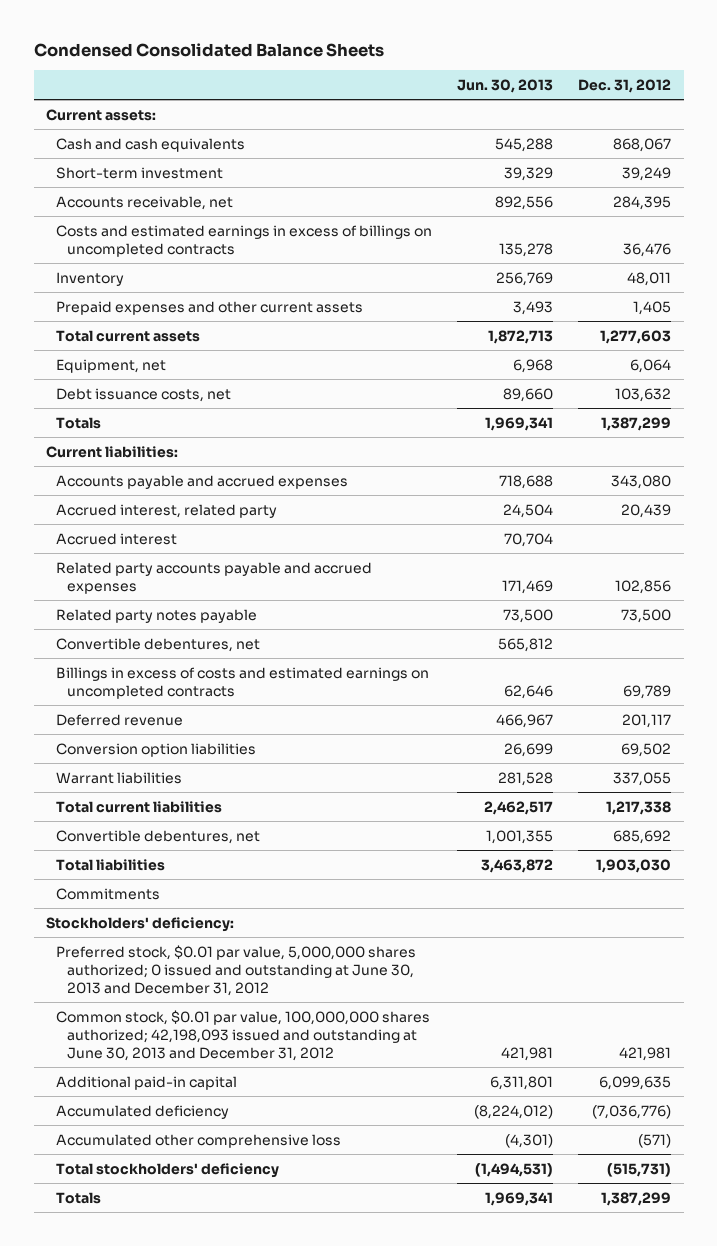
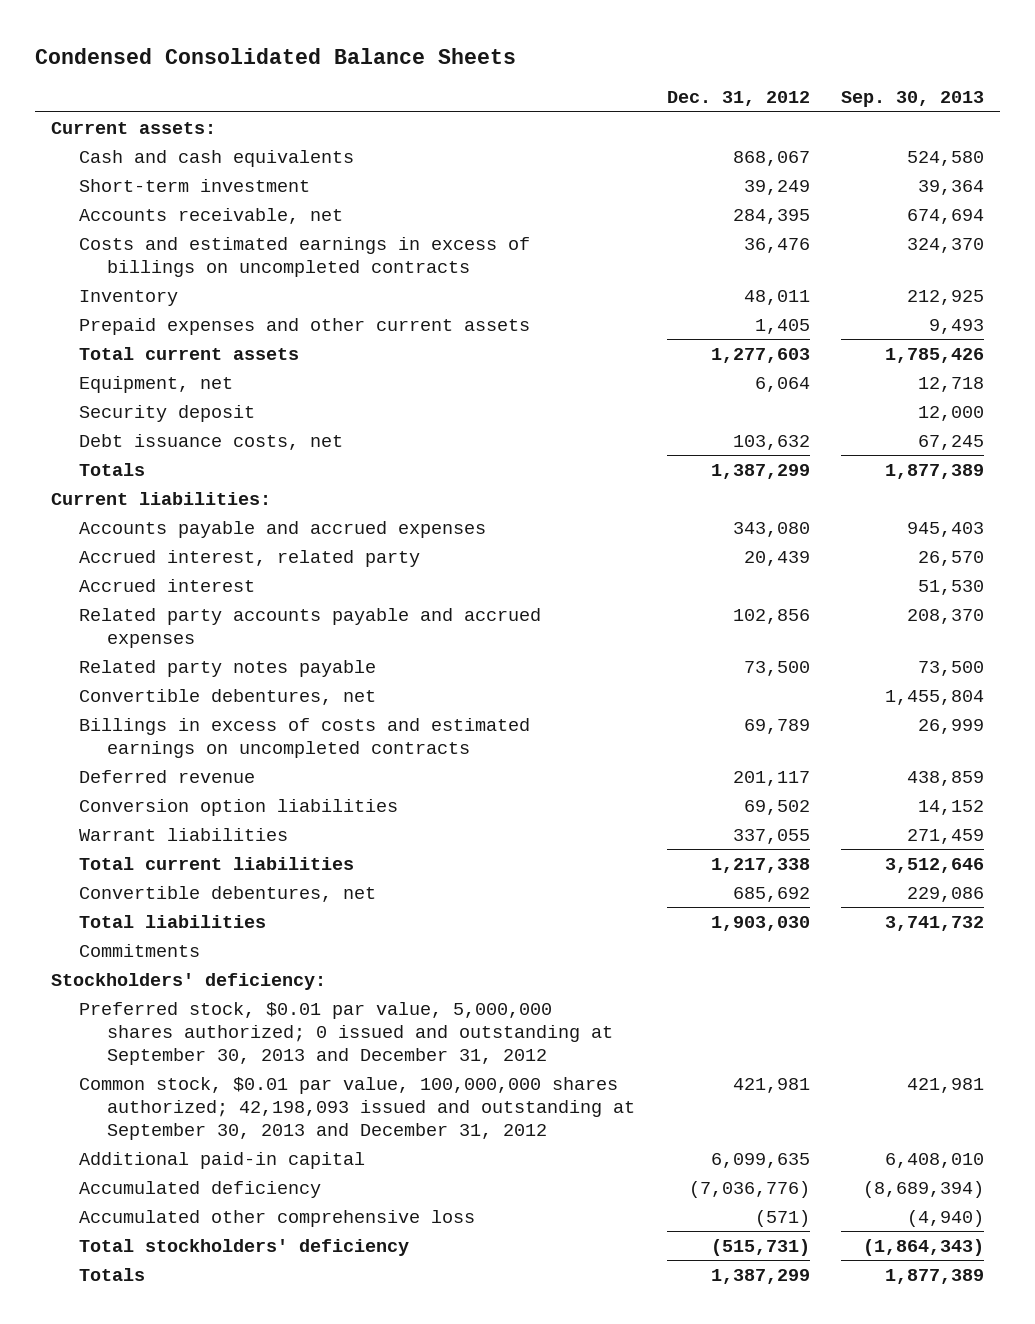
[457,78,554,93] Jun. 30, 2013 -> none
none -> [841,91,985,108] Sep. 30, 2013
none -> [79,404,256,422] Security deposit
[56,944,417,996] Preferred stock, $0.01 par value, 5,000,000 shares authorized; 0 issued and outstanding at June 30, 2013 and December 31, 2012 -> [79,1001,614,1065] Preferred stock, $0.01 par value, 5,000,000 shares authorized; 0 issued and outstanding at September 30, 2013 and December 31, 2012
[56,1009,431,1061] Common stock, $0.01 par value, 100,000,000 shares authorized; 42,198,093 issued and outstanding at June 30, 2013 and December 31, 2012 -> [79,1076,636,1140] Common stock, $0.01 par value, 100,000,000 shares authorized; 42,198,093 issued and outstanding at September 30, 2013 and December 31, 2012

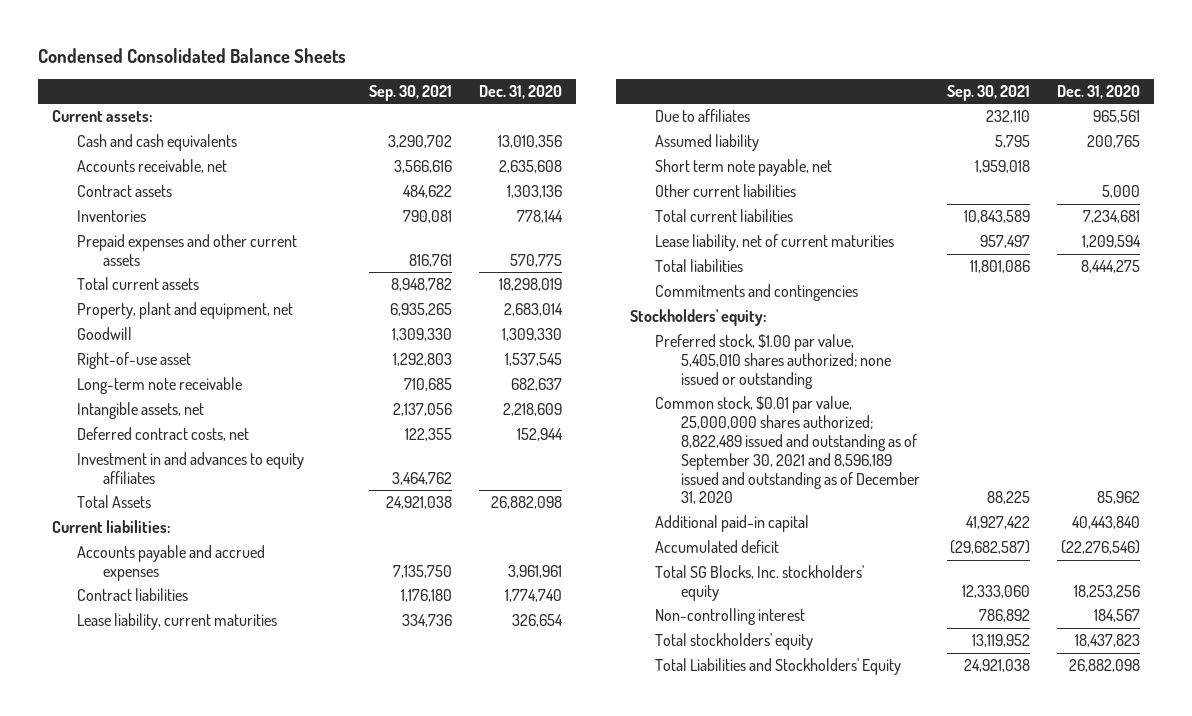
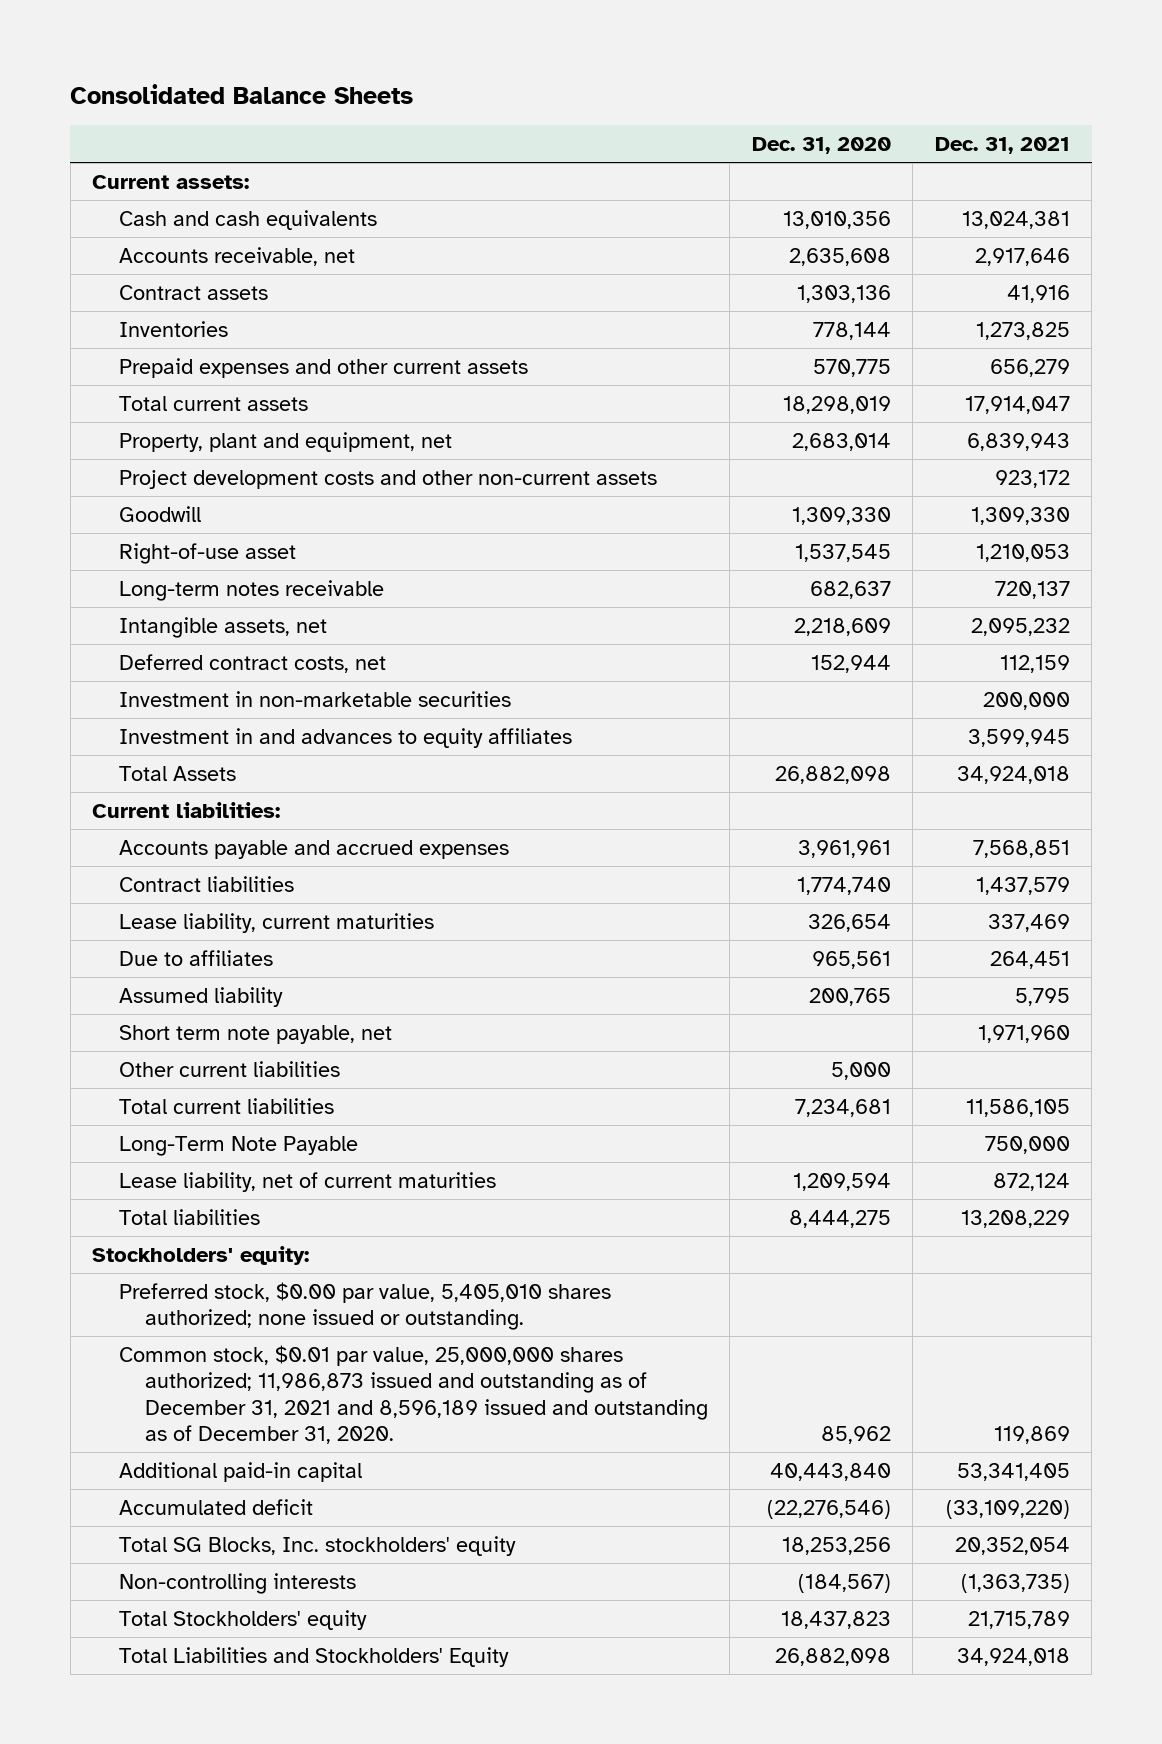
[37,47,346,63] Condensed Consolidated Balance Sheets -> [70,83,414,104] Consolidated Balance Sheets
[368,85,452,102] Sep. 30, 2021 -> none
none -> [934,137,1070,155] Dec. 31, 2021
none -> [118,469,657,489] Project development costs and other non-current assets
[77,377,243,395] Long-term note receivable -> [118,579,384,601] Long-term notes receivable
none -> [118,690,511,707] Investment in non-marketable securities
none -> [118,1135,358,1156] Long-Term Note Payable
[655,284,859,302] Commitments and contingencies -> none
[655,334,891,389] Preferred stock, $1.00 par value, 5,405,010 shares authorized; none issued or outstanding -> [118,1281,611,1331] Preferred stock, $0.00 par value, 5,405,010 shares authorized; none issued or outstanding.
[655,396,920,505] Common stock, $0.01 par value, 25,000,000 shares authorized; 8,822,489 issued and outstanding as of September 30, 2021 and 8,596,189 issued and outstanding as of December 31, 2020 -> [118,1344,708,1445] Common stock, $0.01 par value, 25,000,000 shares authorized; 11,986,873 issued and outstanding as of December 31, 2021 and 8,596,189 issued and outstanding as of December 31, 2020.
[655,608,806,626] Non-controlling interest -> [118,1572,356,1594] Non-controlling interests
[1094,609,1141,623] 184,567 -> [797,1573,891,1593] (184,567)
[655,633,814,651] Total stockholders' equity -> [118,1609,367,1630] Total Stockholders' equity

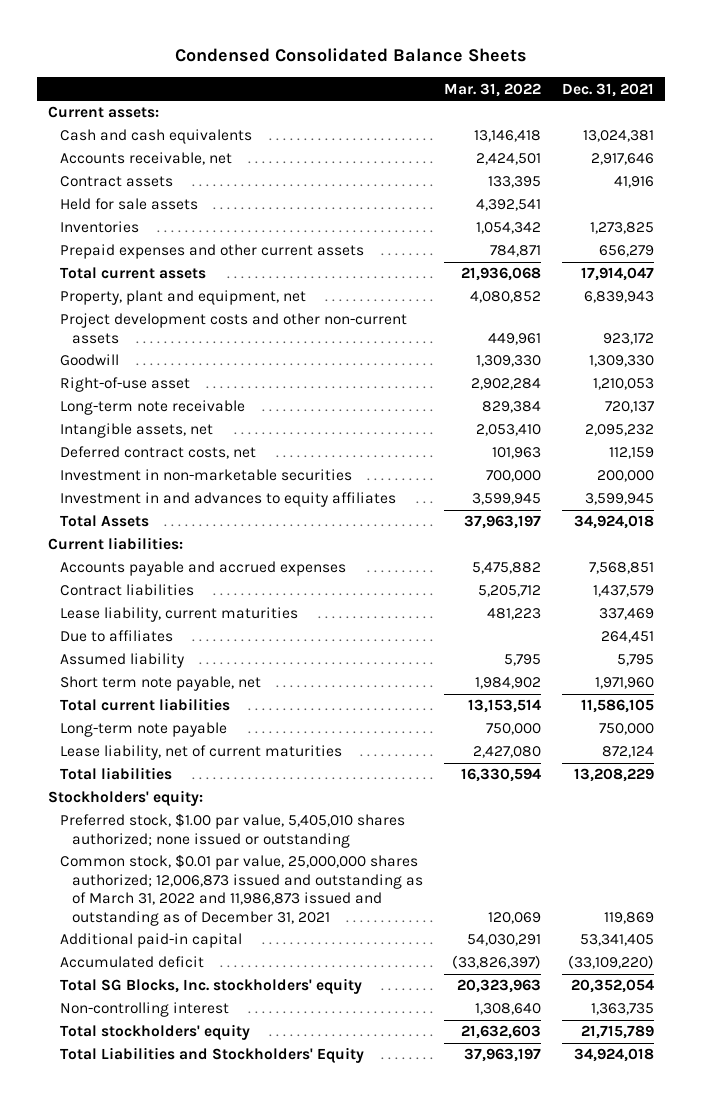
[70,83,414,104] Consolidated Balance Sheets -> [175,48,528,63] Condensed Consolidated Balance Sheets
[751,137,891,155] Dec. 31, 2020 -> none
none -> [444,82,542,97] Mar. 31, 2022
none -> [59,198,198,211] Held for sale assets
[118,579,384,601] Long-term notes receivable -> [59,400,245,416] Long-term note receivable
[118,1060,340,1077] Other current liabilities -> none
[118,1135,358,1156] Long-Term Note Payable -> [59,722,227,738] Long-term note payable
[118,1281,611,1331] Preferred stock, $0.00 par value, 5,405,010 shares authorized; none issued or outstanding. -> [59,813,405,848] Preferred stock, $1.00 par value, 5,405,010 shares authorized; none issued or outstanding
[118,1344,708,1445] Common stock, $0.01 par value, 25,000,000 shares authorized; 11,986,873 issued and outstanding as of December 31, 2021 and 8,596,189 issued and outstanding as of December 31, 2020. -> [59,854,423,926] Common stock, $0.01 par value, 25,000,000 shares authorized; 12,006,873 issued and outstanding as of March 31, 2022 and 11,986,873 issued and outstanding as of December 31, 2021
[118,1572,356,1594] Non-controlling interests -> [59,1002,229,1018] Non-controlling interest
[960,1573,1070,1593] (1,363,735) -> [591,1003,655,1016] 1,363,735
[118,1609,367,1630] Total Stockholders' equity -> [59,1024,250,1041] Total stockholders' equity

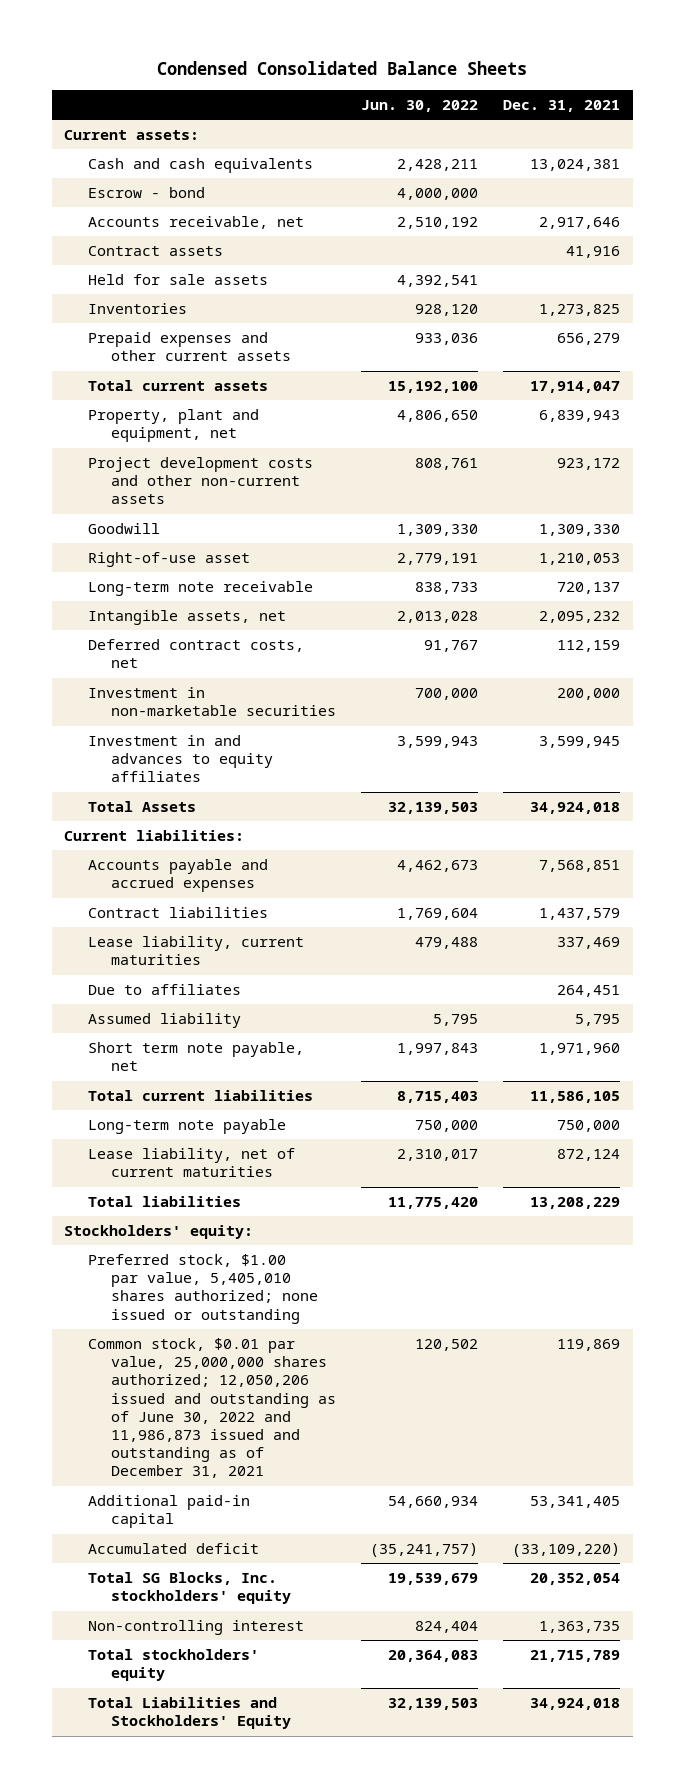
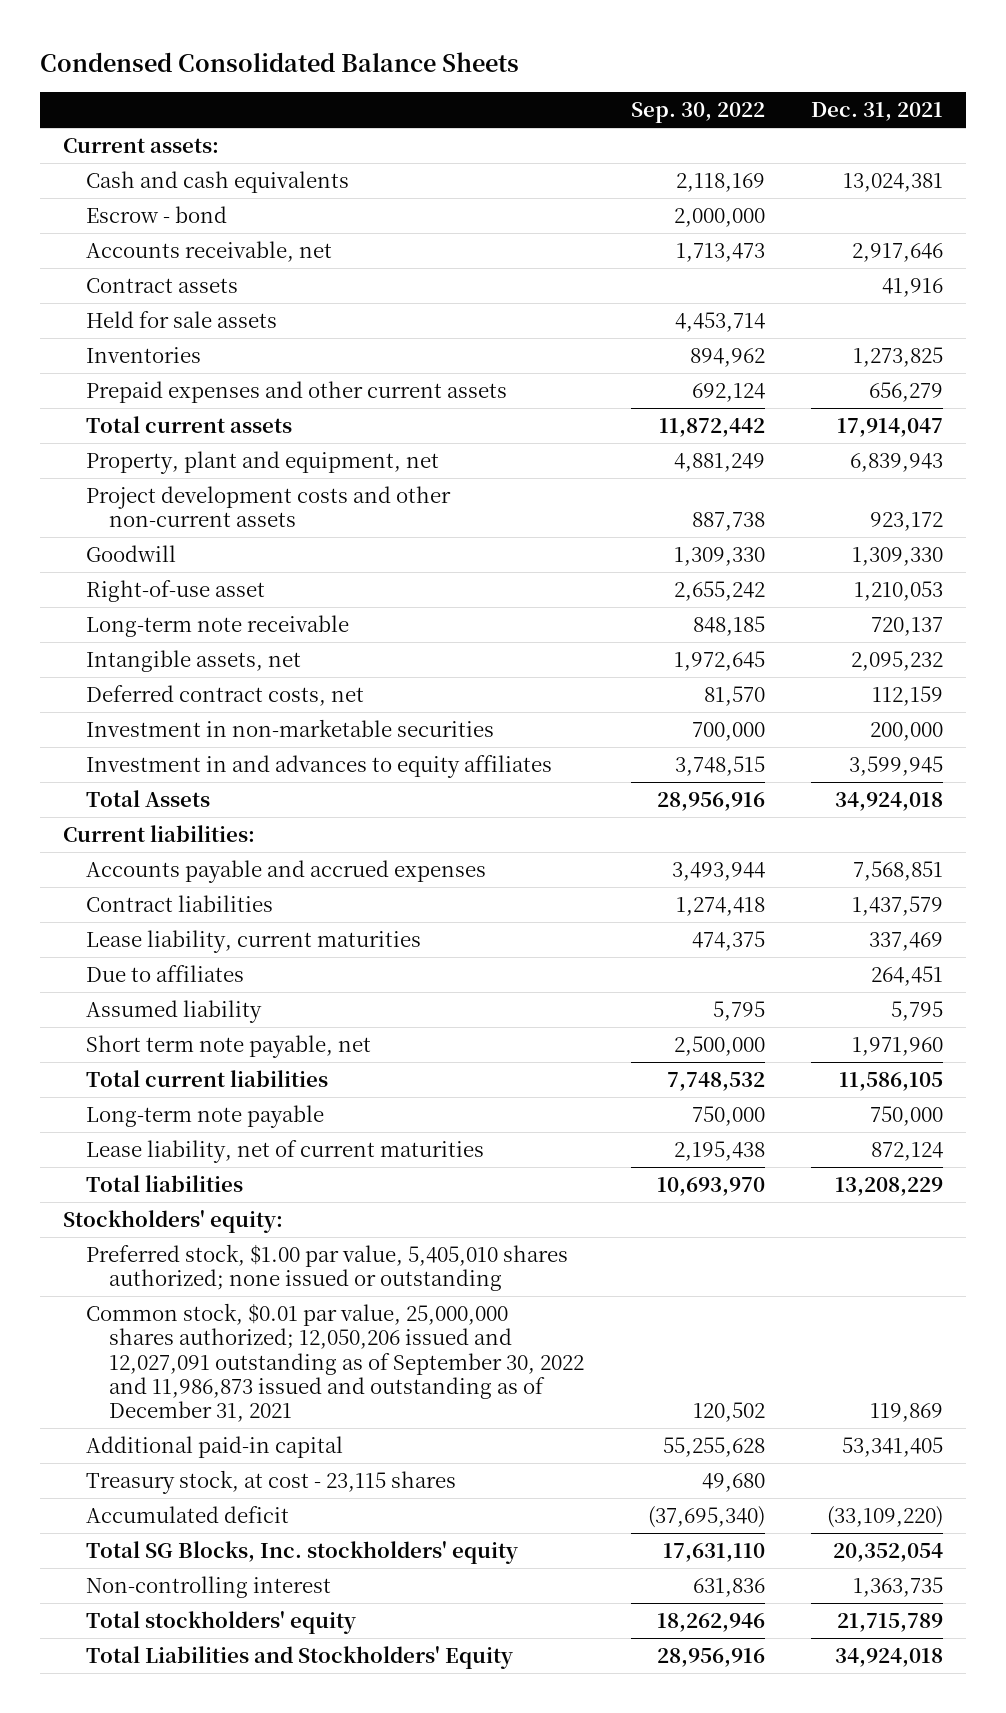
[361,99,479,112] Jun. 30, 2022 -> none
none -> [630,102,765,124] Sep. 30, 2022
[87,1338,336,1479] Common stock, $0.01 par value, 25,000,000 shares authorized; 12,050,206 issued and outstanding as of June 30, 2022 and 11,986,873 issued and outstanding as of December 31, 2021 -> [86,1302,585,1423] Common stock, $0.01 par value, 25,000,000 shares authorized; 12,050,206 issued and 12,027,091 outstanding as of September 30, 2022 and 11,986,873 issued and outstanding as of December 31, 2021
none -> [86,1469,457,1494] Treasury stock, at cost - 23,115 shares

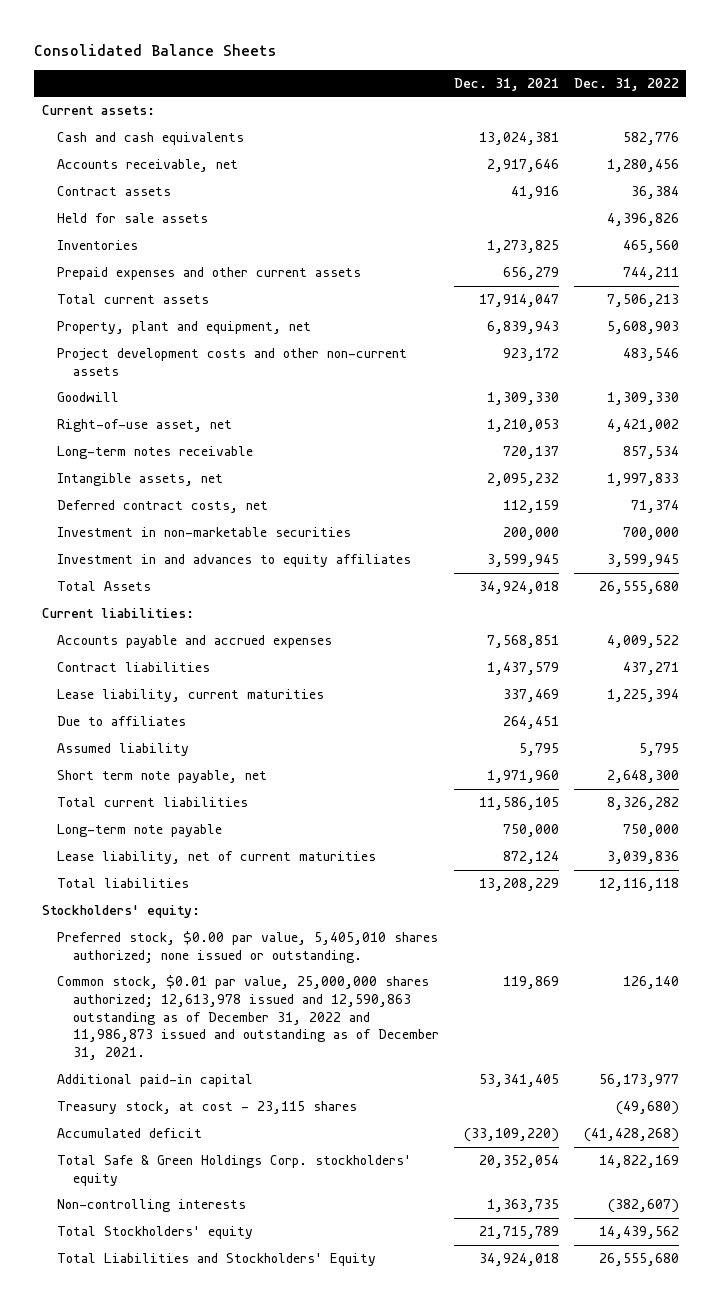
[40,51,520,72] Condensed Consolidated Balance Sheets -> [34,43,278,56] Consolidated Balance Sheets
[630,102,765,124] Sep. 30, 2022 -> none
none -> [573,77,679,91] Dec. 31, 2022
[86,205,228,223] Escrow - bond -> none
[86,579,266,602] Right-of-use asset -> [57,419,233,433] Right-of-use asset, net
[86,614,350,637] Long-term note receivable -> [57,446,254,460] Long-term notes receivable
[86,1243,569,1292] Preferred stock, $1.00 par value, 5,405,010 shares authorized; none issued or outstanding -> [57,931,439,963] Preferred stock, $0.00 par value, 5,405,010 shares authorized; none issued or outstanding.
[86,1302,585,1423] Common stock, $0.01 par value, 25,000,000 shares authorized; 12,050,206 issued and 12,027,091 outstanding as of September 30, 2022 and 11,986,873 issued and outstanding as of December 31, 2021 -> [57,975,439,1060] Common stock, $0.01 par value, 25,000,000 shares authorized; 12,613,978 issued and 12,590,863 outstanding as of December 31, 2022 and 11,986,873 issued and outstanding as of December 31, 2021.
[86,1540,519,1564] Total SG Blocks, Inc. stockholders' equity -> [57,1155,412,1186] Total Safe & Green Holdings Corp. stockholders' equity
[86,1575,332,1598] Non-controlling interest -> [57,1199,247,1213] Non-controlling interests
[86,1610,357,1634] Total stockholders' equity -> [57,1226,254,1240] Total Stockholders' equity

